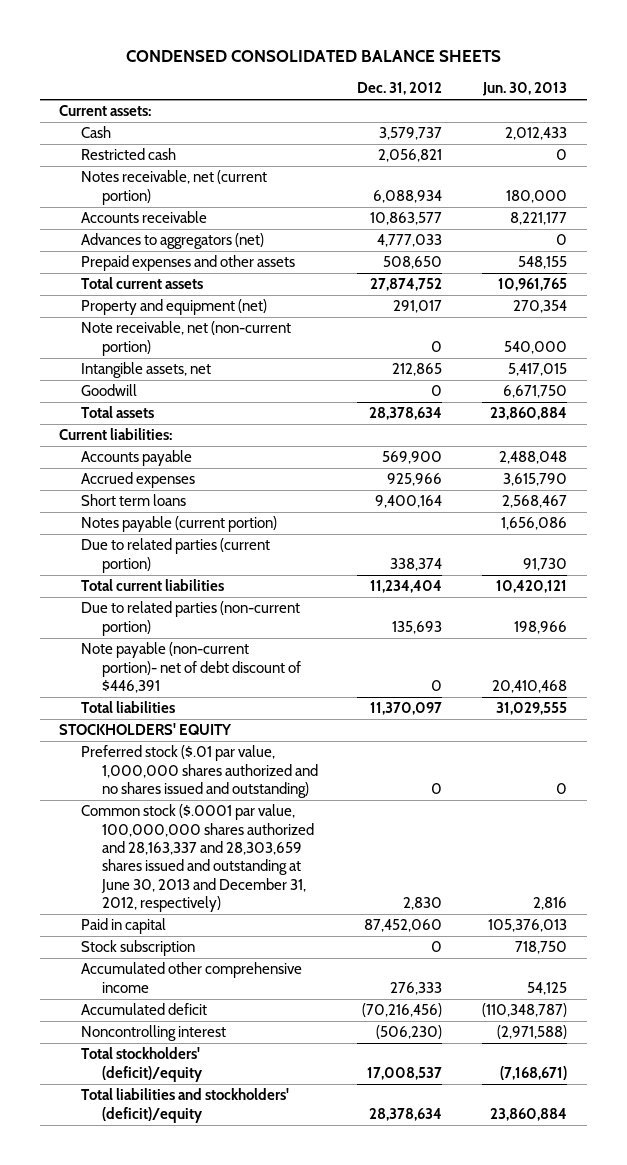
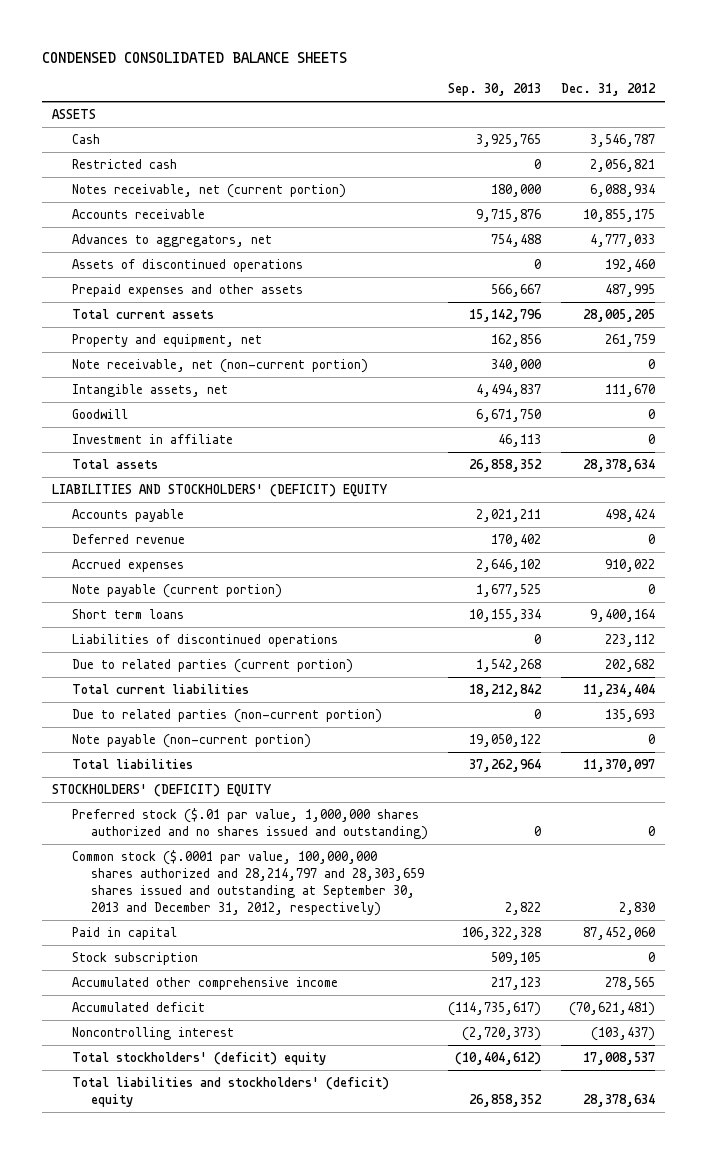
[482,82,568,97] Jun. 30, 2013 -> none
none -> [448,82,542,96] Sep. 30, 2013
[59,105,152,117] Current assets: -> [52,109,97,120] ASSETS
[379,127,443,141] 3,579,737 -> [590,134,656,148] 3,546,787
[370,212,443,226] 10,863,577 -> [583,209,656,223] 10,855,175
[80,233,264,250] Advances to aggregators (net) -> [71,234,272,248] Advances to aggregators, net
none -> [71,259,303,273] Assets of discontinued operations
[383,256,443,270] 508,650 -> [605,284,656,298] 487,995
[370,278,443,292] 27,874,752 -> [583,309,656,323] 28,005,205
[80,299,267,316] Property and equipment (net) -> [71,334,262,348] Property and equipment, net
[393,300,443,314] 291,017 -> [605,334,656,348] 261,759
[392,363,443,377] 212,865 -> [605,384,656,398] 111,670
none -> [71,434,233,445] Investment in affiliate
[59,428,173,441] Current liabilities: -> [52,484,388,498] LIABILITIES AND STOCKHOLDERS' (DEFICIT) EQUITY
[382,451,443,465] 569,900 -> [605,509,656,523] 498,424
none -> [71,534,185,545] Deferred revenue
[387,473,443,487] 925,966 -> [605,559,656,573] 910,022
none -> [71,584,282,599] Note payable (current portion)
[80,516,277,533] Notes payable (current portion) -> none
none -> [71,634,338,648] Liabilities of discontinued operations
[390,557,443,571] 338,374 -> [605,659,656,673] 202,682
[80,642,301,694] Note payable (non-current portion)- net of debt discount of $446,391 -> [71,734,311,749] Note payable (non-current portion)
[59,723,233,736] STOCKHOLDERS' EQUITY -> [52,784,272,798] STOCKHOLDERS' (DEFICIT) EQUITY
[80,804,314,913] Common stock ($.0001 par value, 100,000,000 shares authorized and 28,163,337 and 28,303,659 shares issued and outstanding at June 30, 2013 and December 31, 2012, respectively) -> [71,850,425,916] Common stock ($.0001 par value, 100,000,000 shares authorized and 28,214,797 and 28,303,659 shares issued and outstanding at September 30, 2013 and December 31, 2012, respectively)
[390,981,443,995] 276,333 -> [605,977,656,991] 278,565
[362,1003,443,1018] (70,216,456) -> [569,1002,656,1017] (70,621,481)
[376,1025,443,1040] (506,230) -> [591,1027,656,1042] (103,437)
[80,1047,203,1082] Total stockholders' (deficit)/equity -> [71,1052,326,1066] Total stockholders' (deficit) equity
[80,1088,289,1123] Total liabilities and stockholders' (deficit)/equity -> [71,1077,389,1107] Total liabilities and stockholders' (deficit) equity

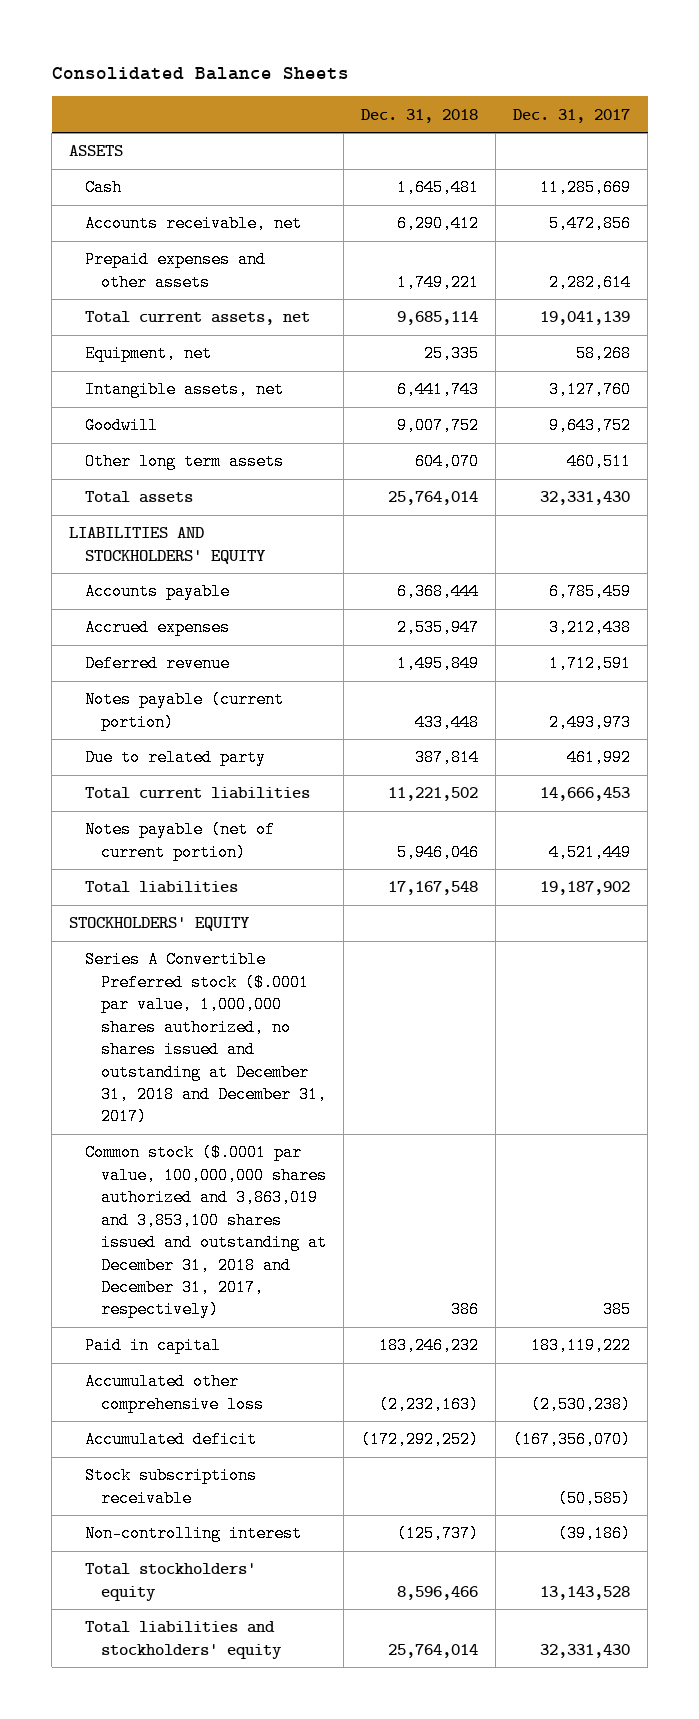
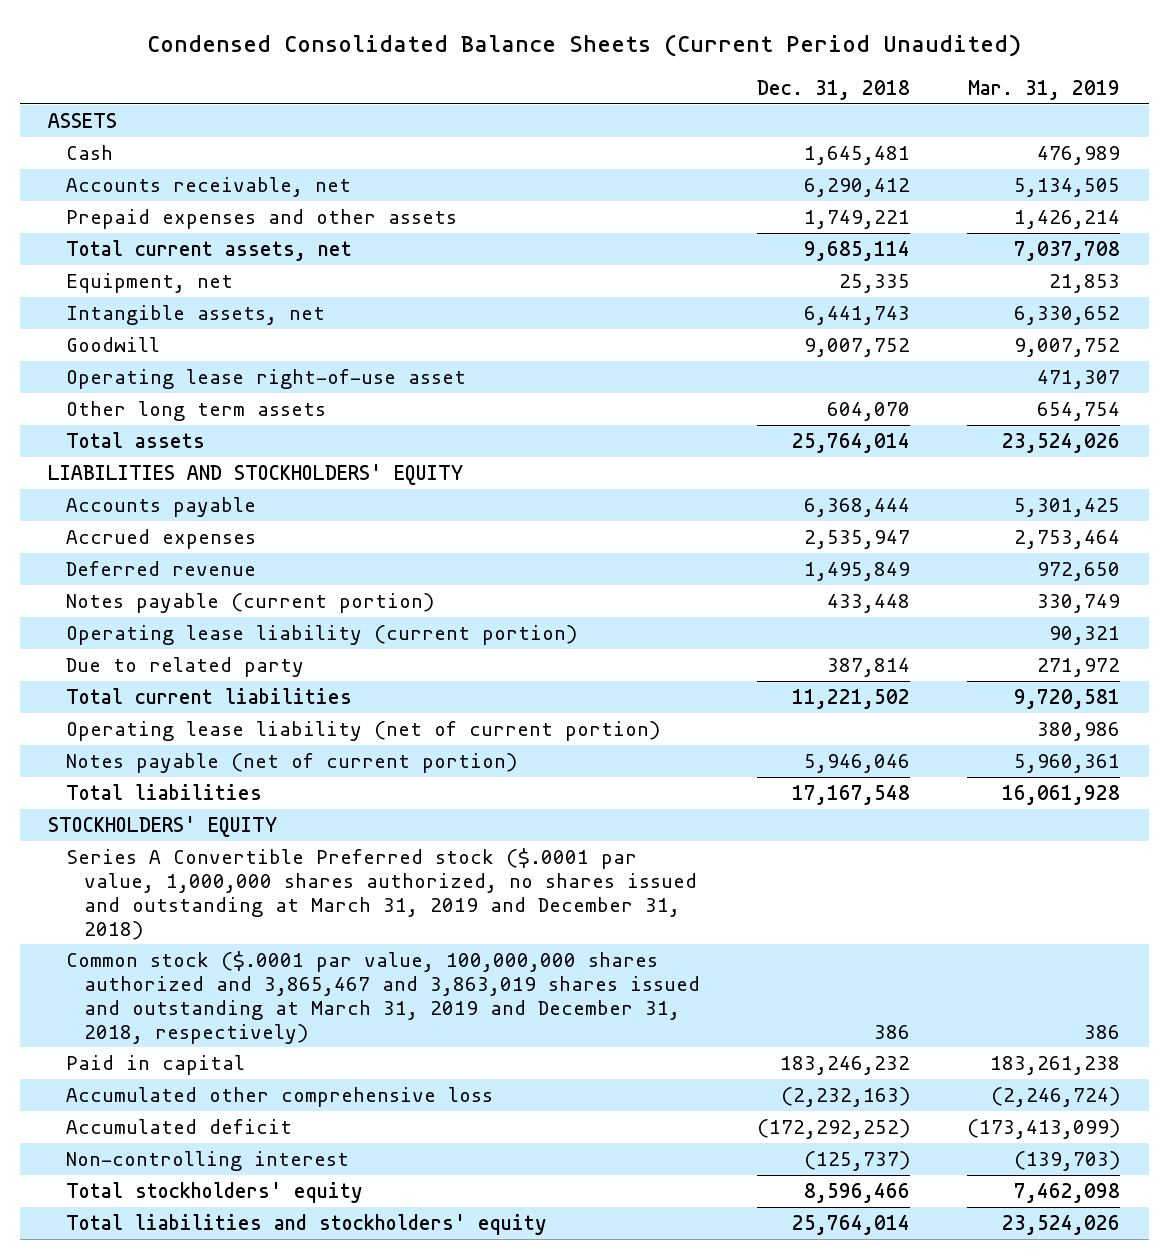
[51,66,349,80] Consolidated Balance Sheets -> [147,33,1022,57] Condensed Consolidated Balance Sheets (Current Period Unaudited)
[513,108,631,123] Dec. 31, 2017 -> none
none -> [968,80,1121,101] Mar. 31, 2019
none -> [66,368,467,389] Operating lease right-of-use asset
none -> [66,624,578,645] Operating lease liability (current portion)
none -> [66,720,661,741] Operating lease liability (net of current portion)
[85,951,328,1126] Series A Convertible Preferred stock ($.0001 par value, 1,000,000 shares authorized, no shares issued and outstanding at December 31, 2018 and December 31, 2017) -> [66,847,698,940] Series A Convertible Preferred stock ($.0001 par value, 1,000,000 shares authorized, no shares issued and outstanding at March 31, 2019 and December 31, 2018)
[85,1144,328,1319] Common stock ($.0001 par value, 100,000,000 shares authorized and 3,863,019 and 3,853,100 shares issued and outstanding at December 31, 2018 and December 31, 2017, respectively) -> [66,950,701,1044] Common stock ($.0001 par value, 100,000,000 shares authorized and 3,865,467 and 3,863,019 shares issued and outstanding at March 31, 2019 and December 31, 2018, respectively)
[85,1467,258,1507] Stock subscriptions receivable -> none

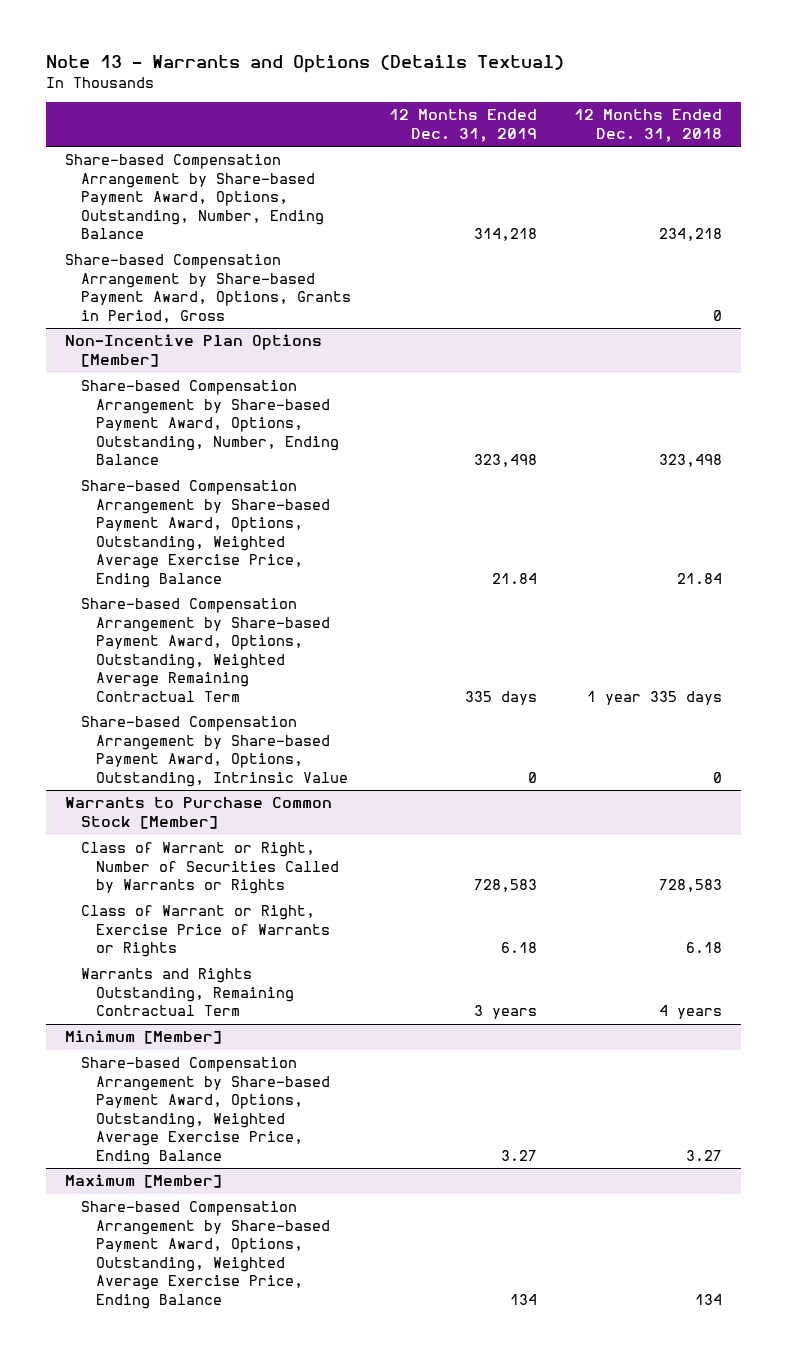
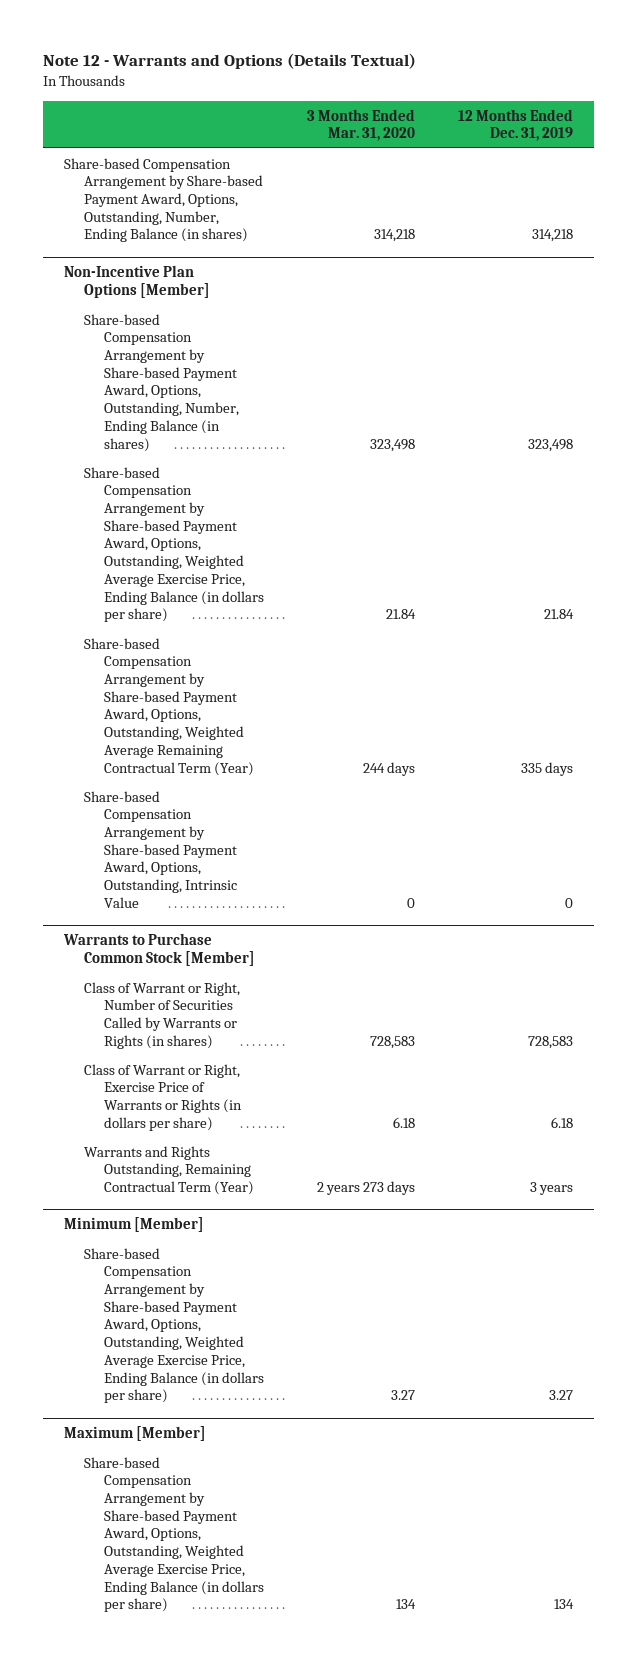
[46,55,565,74] Note 13 - Warrants and Options (Details Textual) -> [42,52,416,69] Note 12 - Warrants and Options (Details Textual)
[574,109,723,142] 12 Months Ended Dec. 31, 2018 -> none
none -> [306,108,415,142] 3 Months Ended Mar. 31, 2020
[65,254,351,323] Share-based Compensation Arrangement by Share-based Payment Award, Options, Grants in Period, Gross -> none
[65,154,324,240] Share-based Compensation Arrangement by Share-based Payment Award, Options, Outstanding, Number, Ending Balance -> [64,157,263,243] Share-based Compensation Arrangement by Share-based Payment Award, Options, Outstanding, Number, Ending Balance (in shares)
[80,380,340,466] Share-based Compensation Arrangement by Share-based Payment Award, Options, Outstanding, Number, Ending Balance -> [83,313,239,452] Share-based Compensation Arrangement by Share-based Payment Award, Options, Outstanding, Number, Ending Balance (in shares)
[80,480,331,588] Share-based Compensation Arrangement by Share-based Payment Award, Options, Outstanding, Weighted Average Exercise Price, Ending Balance -> [83,466,264,623] Share-based Compensation Arrangement by Share-based Payment Award, Options, Outstanding, Weighted Average Exercise Price, Ending Balance (in dollars per share)
[80,598,331,702] Share-based Compensation Arrangement by Share-based Payment Award, Options, Outstanding, Weighted Average Remaining Contractual Term -> [83,637,254,776] Share-based Compensation Arrangement by Share-based Payment Award, Options, Outstanding, Weighted Average Remaining Contractual Term (Year)
[80,842,340,895] Class of Warrant or Right, Number of Securities Called by Warrants or Rights -> [83,981,240,1049] Class of Warrant or Right, Number of Securities Called by Warrants or Rights (in shares)
[80,905,331,958] Class of Warrant or Right, Exercise Price of Warrants or Rights -> [83,1063,242,1131] Class of Warrant or Right, Exercise Price of Warrants or Rights (in dollars per share)
[80,968,295,1017] Warrants and Rights Outstanding, Remaining Contractual Term -> [83,1145,254,1196] Warrants and Rights Outstanding, Remaining Contractual Term (Year)
[80,1057,331,1165] Share-based Compensation Arrangement by Share-based Payment Award, Options, Outstanding, Weighted Average Exercise Price, Ending Balance -> [83,1247,264,1404] Share-based Compensation Arrangement by Share-based Payment Award, Options, Outstanding, Weighted Average Exercise Price, Ending Balance (in dollars per share)
[80,1201,331,1309] Share-based Compensation Arrangement by Share-based Payment Award, Options, Outstanding, Weighted Average Exercise Price, Ending Balance -> [83,1456,264,1613] Share-based Compensation Arrangement by Share-based Payment Award, Options, Outstanding, Weighted Average Exercise Price, Ending Balance (in dollars per share)

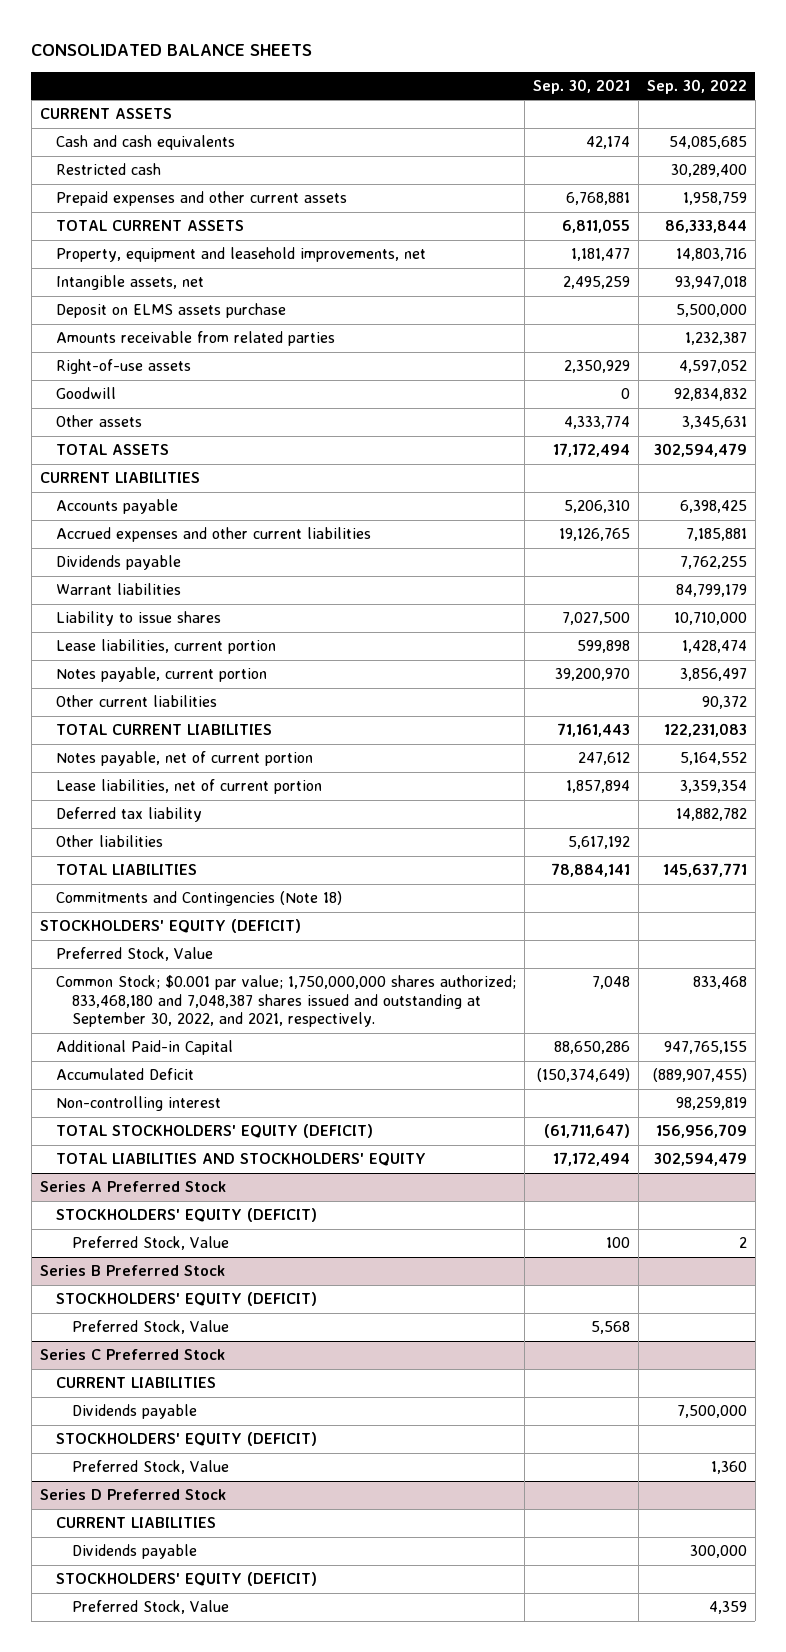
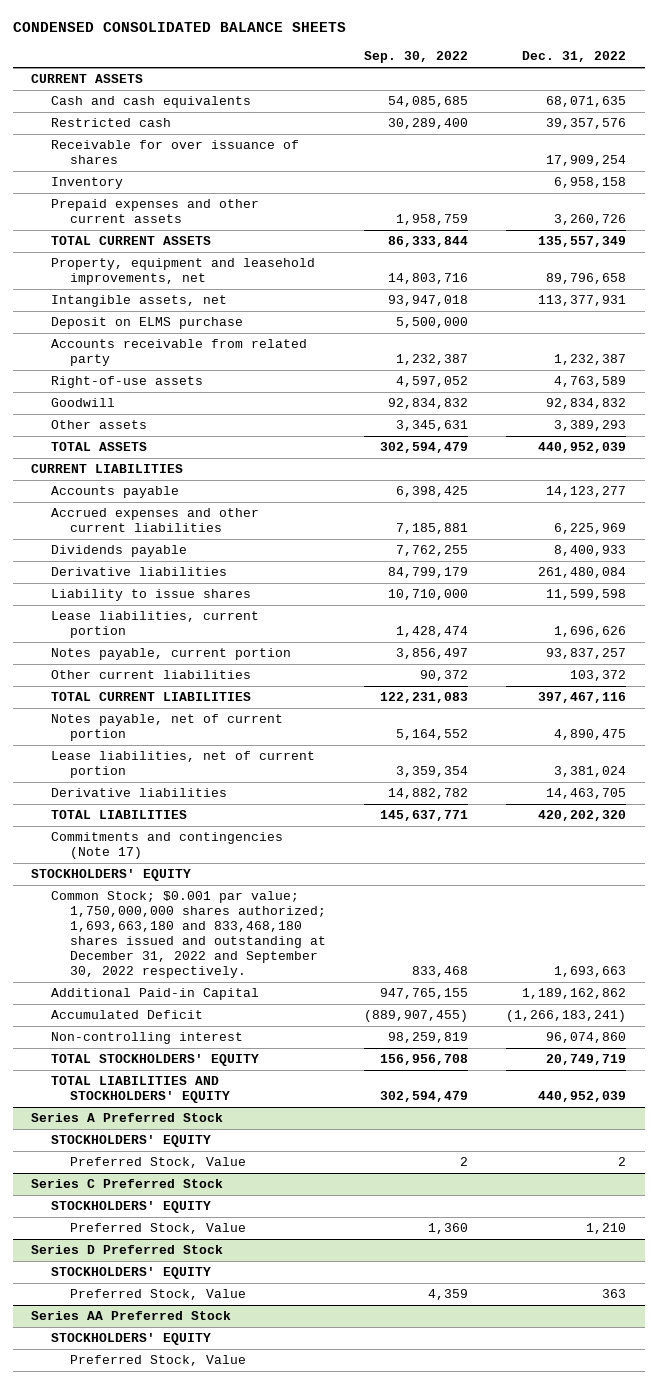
[31,43,313,56] CONSOLIDATED BALANCE SHEETS -> [12,22,346,33] CONDENSED CONSOLIDATED BALANCE SHEETS
[532,78,630,94] Sep. 30, 2021 -> none
none -> [521,51,626,63] Dec. 31, 2022
none -> [50,140,299,165] Receivable for over issuance of shares
none -> [50,177,123,190] Inventory
[55,303,286,319] Deposit on ELMS assets purchase -> [50,317,243,330] Deposit on ELMS purchase
[55,331,335,347] Amounts receivable from related parties -> [50,339,307,367] Accounts receivable from related party
[55,583,181,596] Warrant liabilities -> [50,567,227,577] Derivative liabilities
[55,835,163,848] Other liabilities -> none
[55,807,202,823] Deferred tax liability -> [50,788,227,798] Derivative liabilities
[55,947,213,962] Preferred Stock, Value -> none
[55,891,342,907] Commitments and Contingencies (Note 18) -> [50,832,283,860] Commitments and contingencies (Note 17)
[39,919,301,934] STOCKHOLDERS' EQUITY (DEFICIT) -> [31,869,192,882] STOCKHOLDERS' EQUITY
[55,975,516,1028] Common Stock; $0.001 par value; 1,750,000,000 shares authorized; 833,468,180 and 7,048,387 shares issued and outstanding at September 30, 2022, and 2021, respectively. -> [50,891,326,979] Common Stock; $0.001 par value; 1,750,000,000 shares authorized; 1,693,663,180 and 833,468,180 shares issued and outstanding at December 31, 2022 and September 30, 2022 respectively.
[55,1124,373,1139] TOTAL STOCKHOLDERS' EQUITY (DEFICIT) -> [50,1054,259,1067] TOTAL STOCKHOLDERS' EQUITY
[655,1124,747,1139] 156,956,709 -> [379,1054,468,1066] 156,956,708
[55,1208,317,1223] STOCKHOLDERS' EQUITY (DEFICIT) -> [50,1135,211,1148] STOCKHOLDERS' EQUITY
[39,1265,225,1277] Series B Preferred Stock -> none
[55,1292,317,1307] STOCKHOLDERS' EQUITY (DEFICIT) -> none
[72,1320,230,1335] Preferred Stock, Value -> none
[55,1377,216,1389] CURRENT LIABILITIES -> none
[72,1404,198,1420] Dividends payable -> none
[55,1432,317,1447] STOCKHOLDERS' EQUITY (DEFICIT) -> [50,1201,211,1214] STOCKHOLDERS' EQUITY
[55,1517,216,1529] CURRENT LIABILITIES -> none
[72,1544,198,1560] Dividends payable -> none
[55,1572,317,1587] STOCKHOLDERS' EQUITY (DEFICIT) -> [50,1267,211,1280] STOCKHOLDERS' EQUITY
none -> [31,1311,232,1321] Series AA Preferred Stock
none -> [50,1333,211,1346] STOCKHOLDERS' EQUITY
none -> [69,1355,246,1367] Preferred Stock, Value

